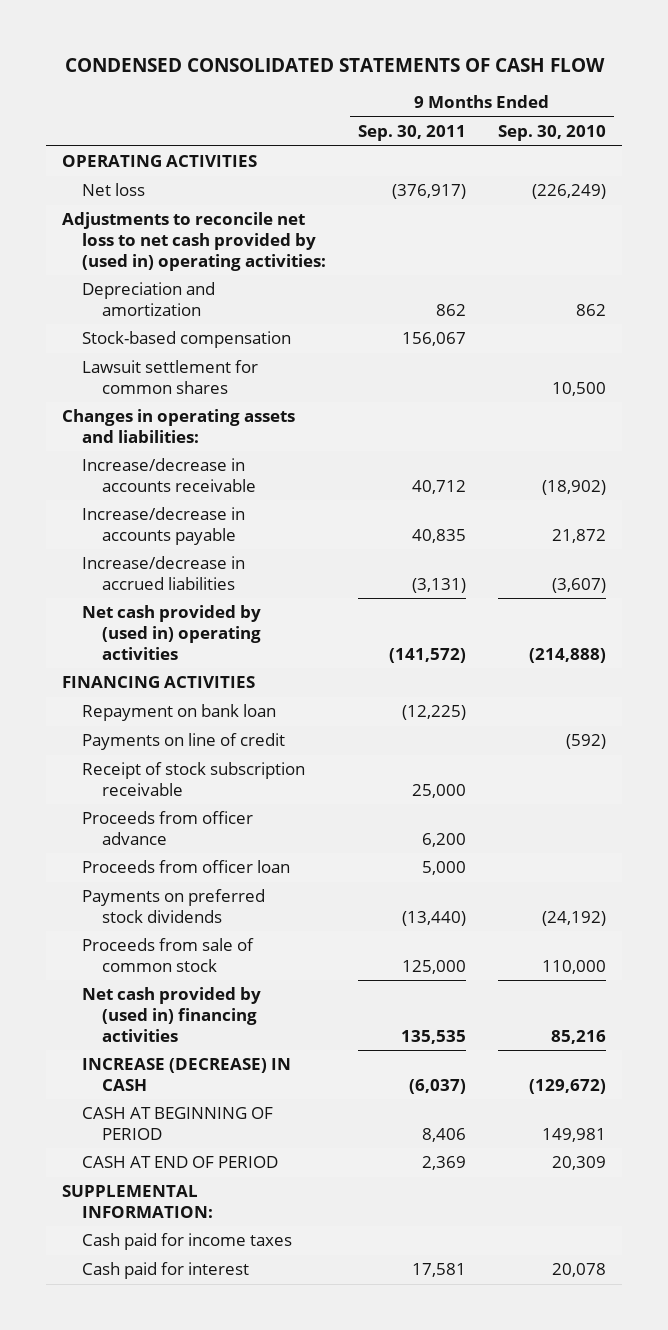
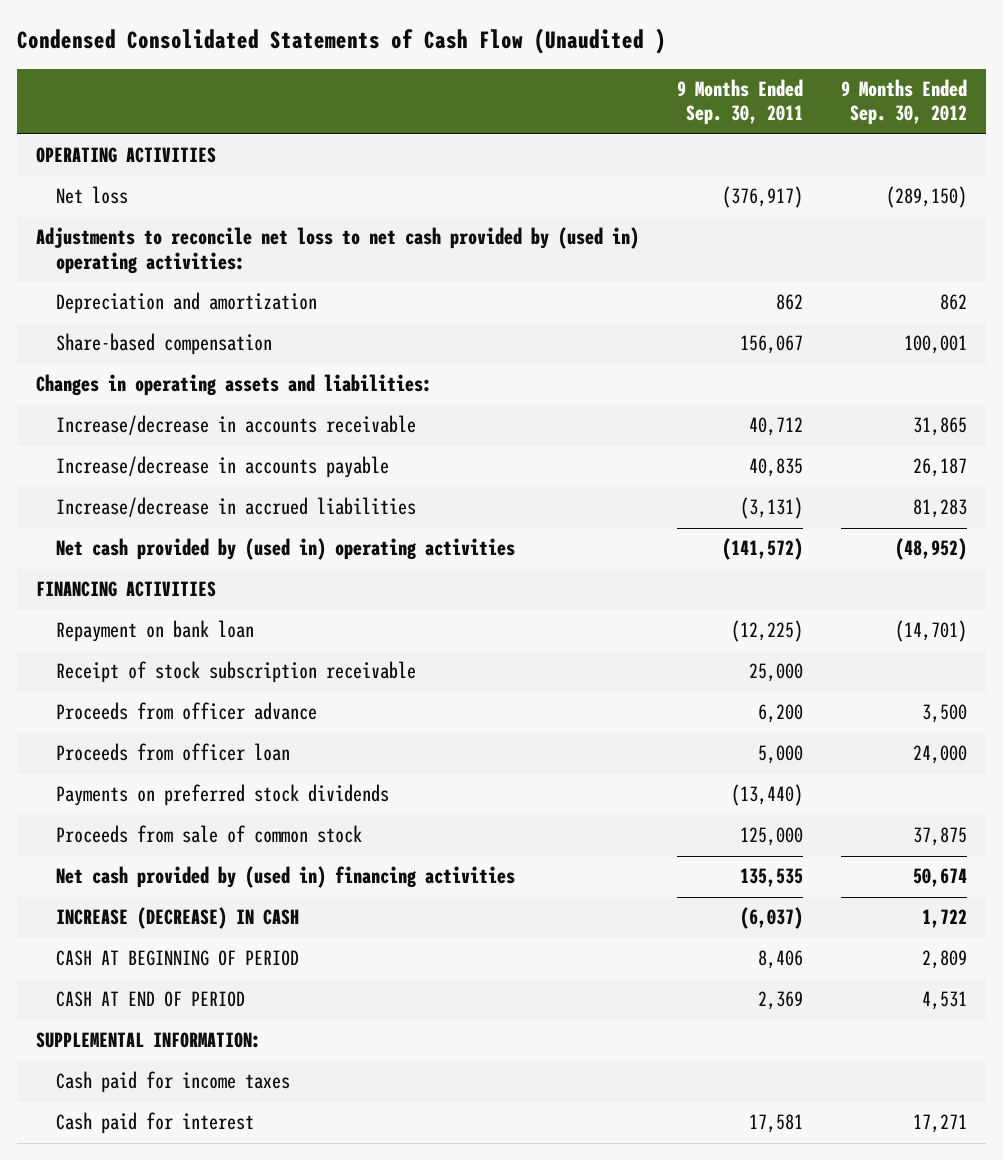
[64,57,605,72] CONDENSED CONSOLIDATED STATEMENTS OF CASH FLOW -> [16,28,666,55] Condensed Consolidated Statements of Cash Flow (Unaudited )
[497,125,606,142] Sep. 30, 2010 -> none
none -> [841,78,968,126] 9 Months Ended Sep. 30, 2012
[82,360,259,395] Lawsuit settlement for common shares -> none
[82,331,292,349] Stock-based compensation -> [56,333,273,356] Share-based compensation
[82,733,286,751] Payments on line of credit -> none

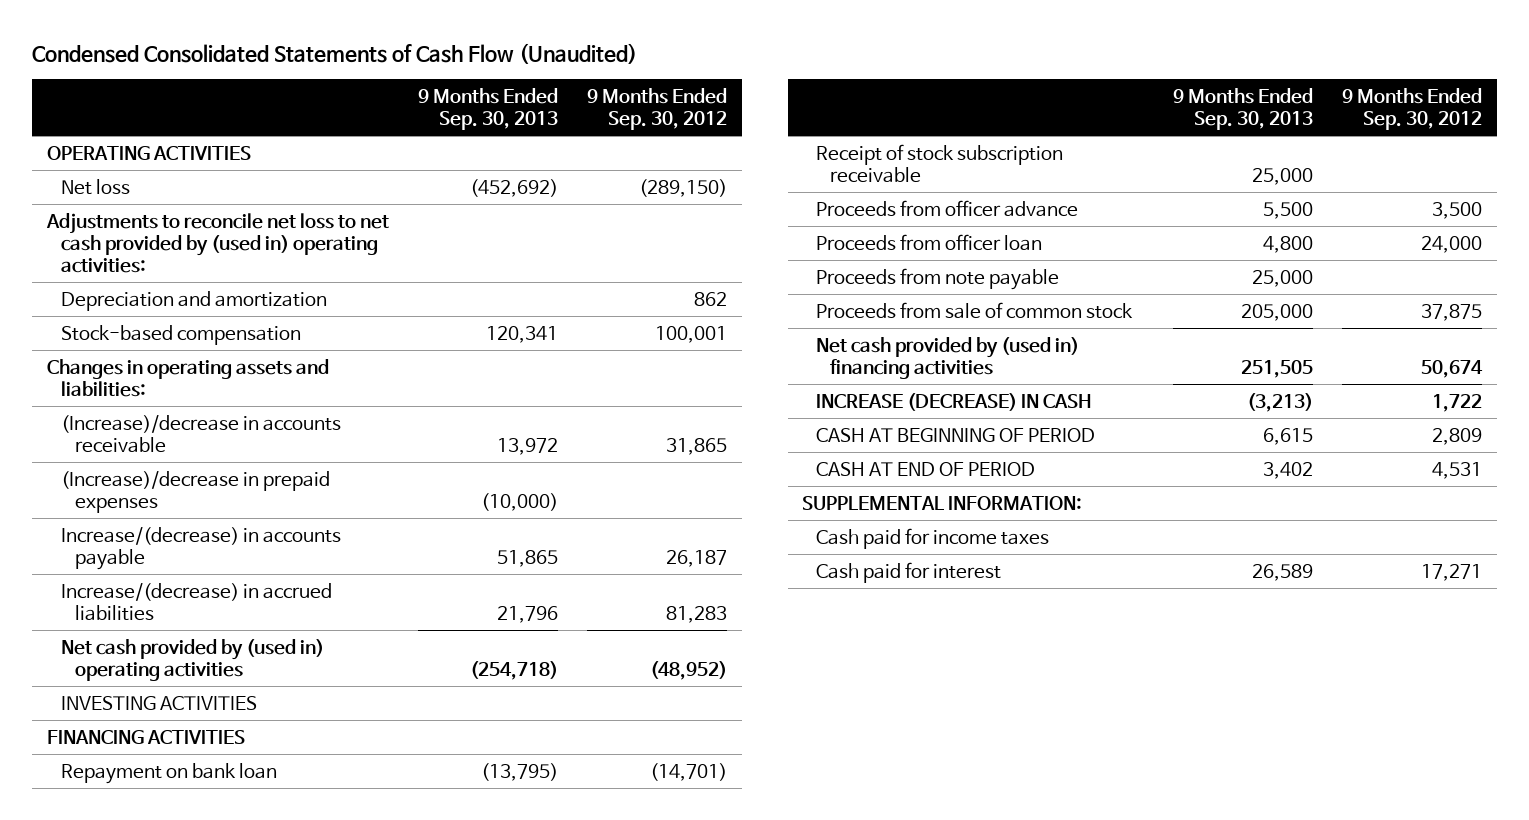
[16,28,666,55] Condensed Consolidated Statements of Cash Flow (Unaudited ) -> [32,43,638,65] Condensed Consolidated Statements of Cash Flow (Unaudited)
[676,78,803,126] 9 Months Ended Sep. 30, 2011 -> none
none -> [417,88,558,131] 9 Months Ended Sep. 30, 2013
[56,333,273,356] Share-based compensation -> [60,324,301,345] Stock-based compensation
[56,415,417,436] Increase/decrease in accounts receivable -> [60,414,341,453] (Increase)/decrease in accounts receivable
none -> [60,470,330,513] (Increase)/decrease in prepaid expenses
[56,456,390,479] Increase/decrease in accounts payable -> [60,526,341,570] Increase/(decrease) in accounts payable
[56,497,417,518] Increase/decrease in accrued liabilities -> [60,582,332,621] Increase/(decrease) in accrued liabilities
none -> [60,695,257,710] INVESTING ACTIVITIES
[56,784,390,807] Payments on preferred stock dividends -> none
none -> [816,267,1060,290] Proceeds from note payable

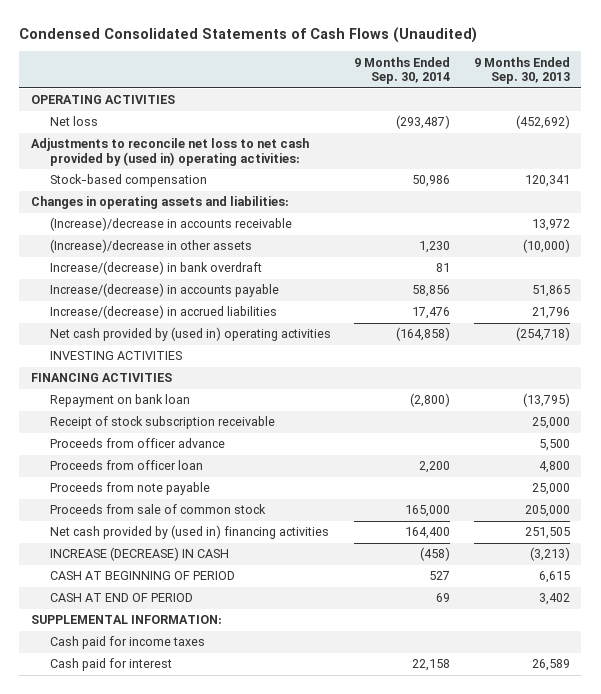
[32,43,638,65] Condensed Consolidated Statements of Cash Flow (Unaudited) -> [19,26,478,43] Condensed Consolidated Statements of Cash Flows (Unaudited)
[587,88,728,131] 9 Months Ended Sep. 30, 2012 -> none
none -> [354,56,451,85] 9 Months Ended Sep. 30, 2014
[60,290,327,311] Depreciation and amortization -> none
[60,470,330,513] (Increase)/decrease in prepaid expenses -> none
none -> [50,239,253,254] (Increase)/decrease in other assets
none -> [50,261,263,276] Increase/(decrease) in bank overdraft

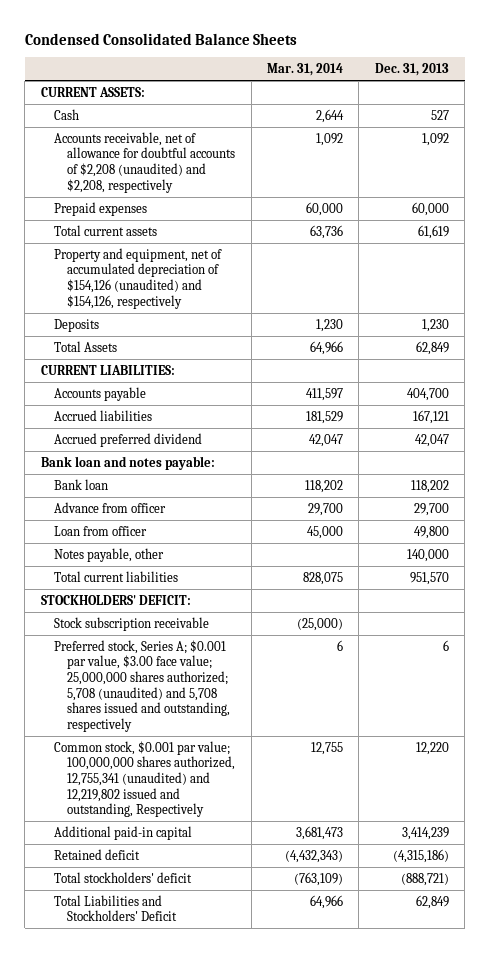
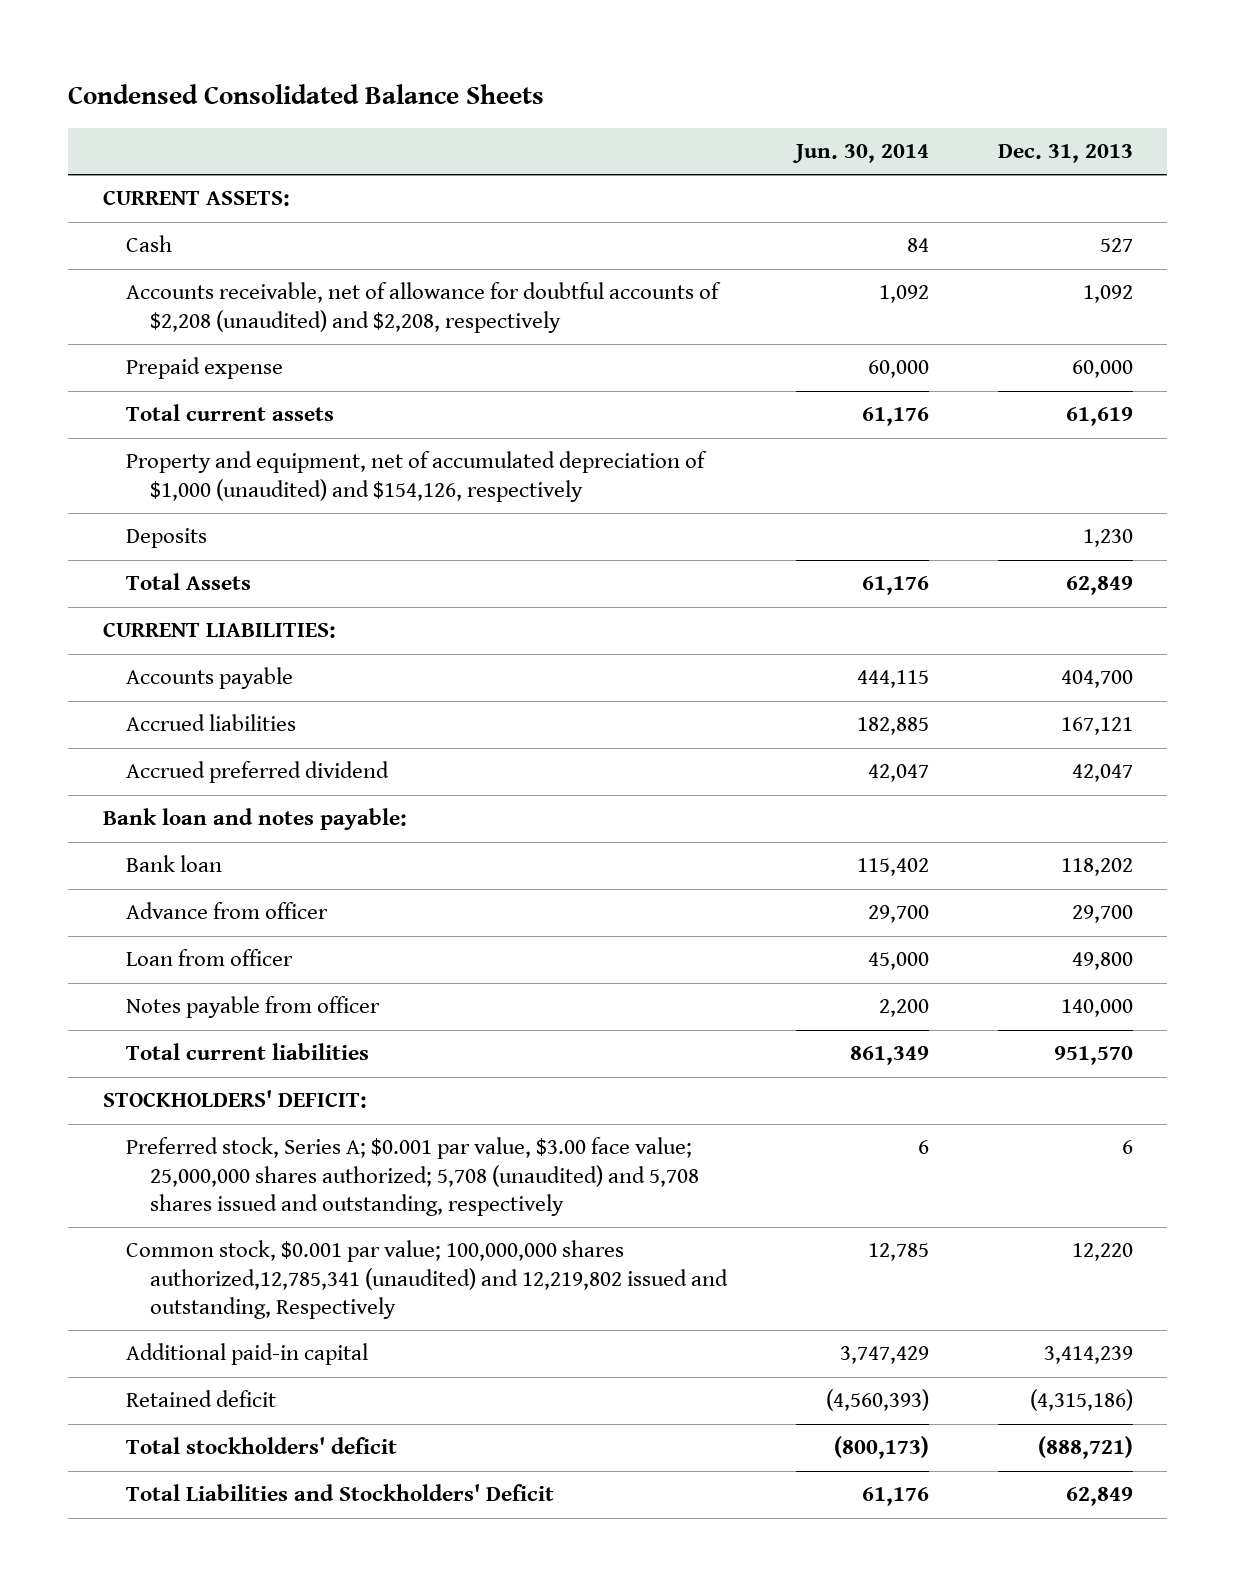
[267,63,344,77] Mar. 31, 2014 -> none
none -> [791,144,929,164] Jun. 30, 2014
[53,201,147,216] Prepaid expenses -> [126,357,284,380] Prepaid expense
[53,247,222,309] Property and equipment, net of accumulated depreciation of $154,126 (unaudited) and $154,126, respectively -> [126,451,708,502] Property and equipment, net of accumulated depreciation of $1,000 (unaudited) and $154,126, respectively
[53,547,164,562] Notes payable, other -> [126,996,381,1019] Notes payable from officer
[53,616,209,631] Stock subscription receivable -> none
[53,740,236,818] Common stock, $0.001 par value; 100,000,000 shares authorized, 12,755,341 (unaudited) and 12,219,802 issued and outstanding, Respectively -> [126,1240,728,1319] Common stock, $0.001 par value; 100,000,000 shares authorized,12,785,341 (unaudited) and 12,219,802 issued and outstanding, Respectively

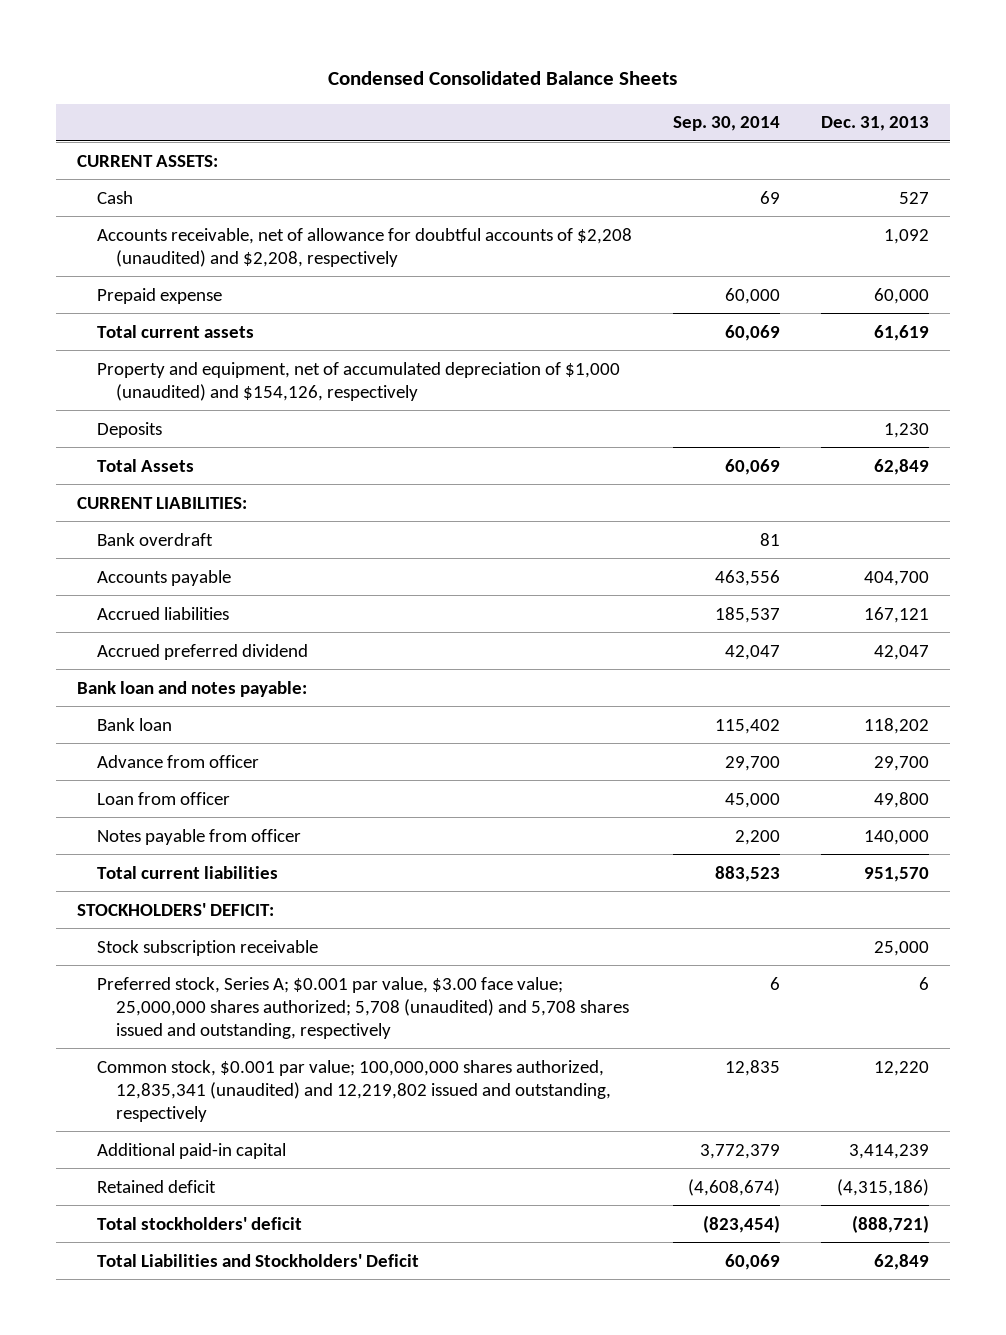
[791,144,929,164] Jun. 30, 2014 -> none
none -> [672,116,780,132] Sep. 30, 2014
none -> [96,532,213,546] Bank overdraft
none -> [96,939,318,956] Stock subscription receivable
[126,1240,728,1319] Common stock, $0.001 par value; 100,000,000 shares authorized,12,785,341 (unaudited) and 12,219,802 issued and outstanding, Respectively -> [96,1059,612,1122] Common stock, $0.001 par value; 100,000,000 shares authorized, 12,835,341 (unaudited) and 12,219,802 issued and outstanding, respectively

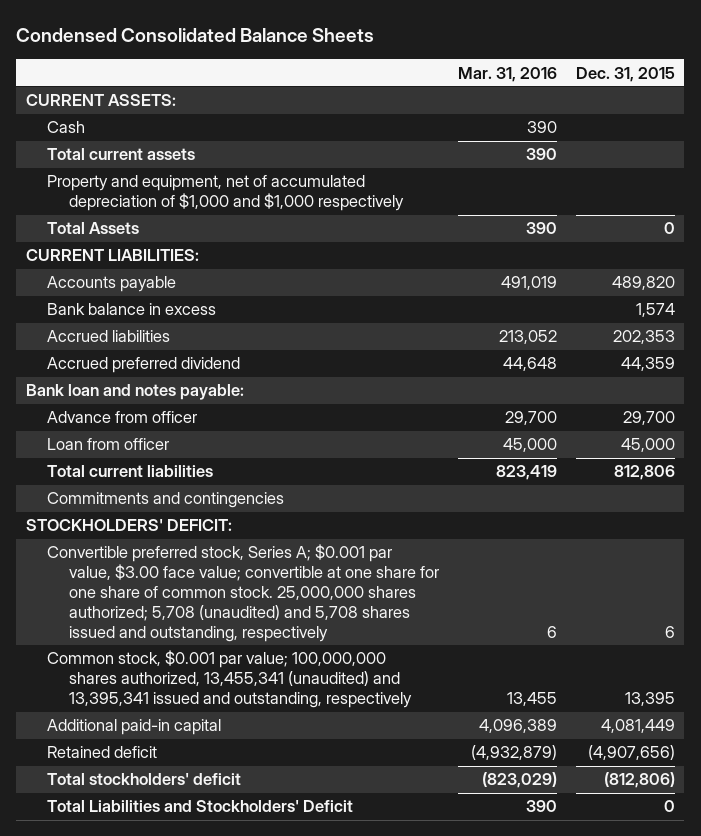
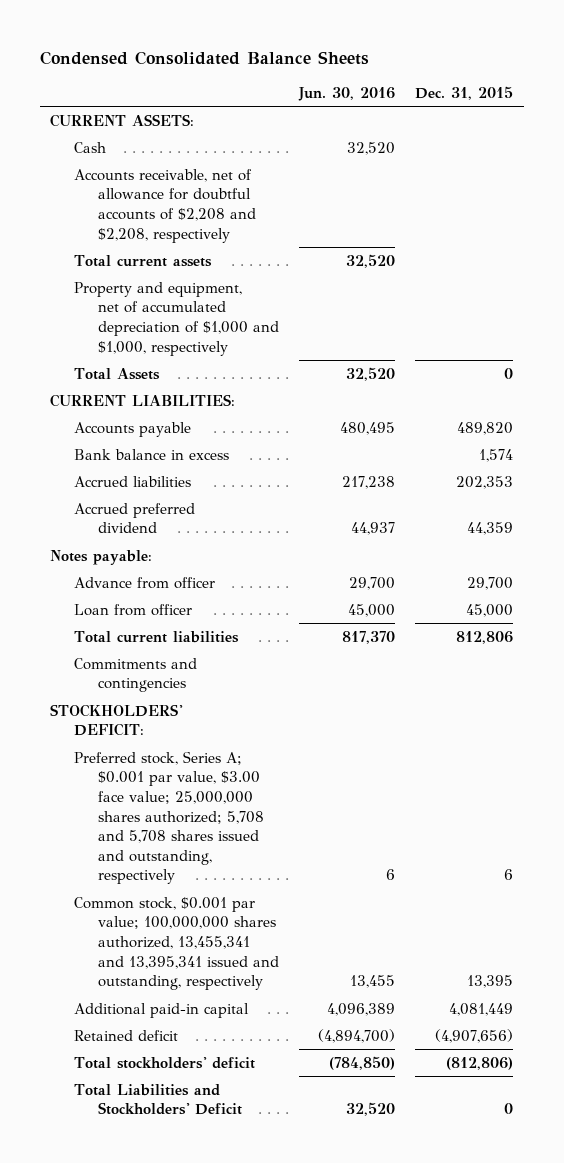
[458,66,558,82] Mar. 31, 2016 -> none
none -> [297,86,395,101] Jun. 30, 2016
none -> [73,168,256,243] Accounts receivable, net of allowance for doubtful accounts of $2,208 and $2,208, respectively
[47,175,405,212] Property and equipment, net of accumulated depreciation of $1,000 and $1,000 respectively -> [73,281,279,356] Property and equipment, net of accumulated depreciation of $1,000 and $1,000, respectively
[25,384,244,401] Bank loan and notes payable: -> [50,549,153,565] Notes payable:
[47,544,440,643] Convertible preferred stock, Series A; $0.001 par value, $3.00 face value; convertible at one share for one share of common stock. 25,000,000 shares authorized; 5,708 (unaudited) and 5,708 shares issued and outstanding, respectively -> [73,750,264,885] Preferred stock, Series A; $0.001 par value, $3.00 face value; 25,000,000 shares authorized; 5,708 and 5,708 shares issued and outstanding, respectively
[47,650,413,709] Common stock, $0.001 par value; 100,000,000 shares authorized, 13,455,341 (unaudited) and 13,395,341 issued and outstanding, respectively -> [73,896,279,991] Common stock, $0.001 par value; 100,000,000 shares authorized, 13,455,341 and 13,395,341 issued and outstanding, respectively

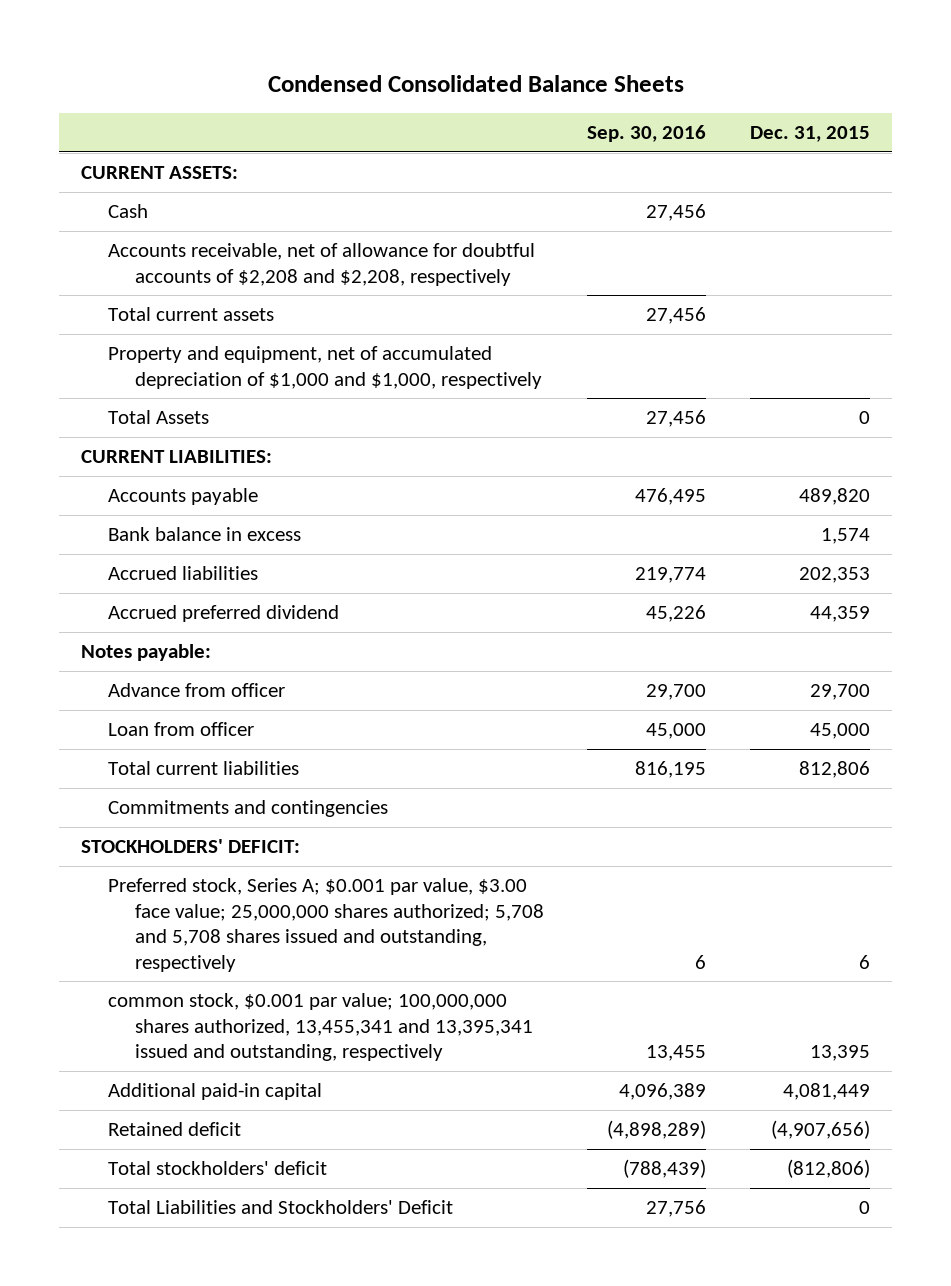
[297,86,395,101] Jun. 30, 2016 -> none
none -> [587,125,707,143] Sep. 30, 2016
[73,896,279,991] Common stock, $0.001 par value; 100,000,000 shares authorized, 13,455,341 and 13,395,341 issued and outstanding, respectively -> [107,993,533,1062] common stock, $0.001 par value; 100,000,000 shares authorized, 13,455,341 and 13,395,341 issued and outstanding, respectively

